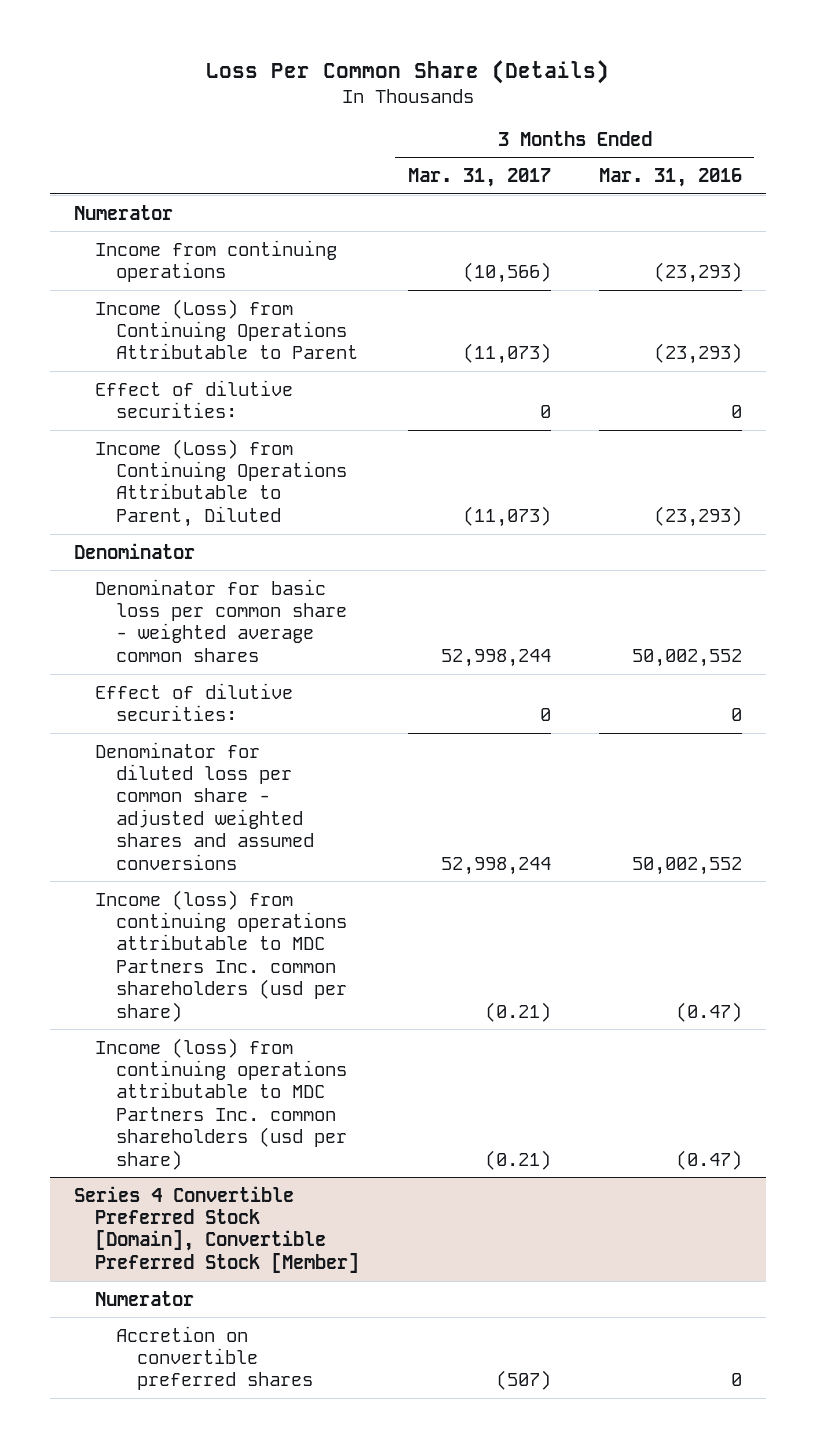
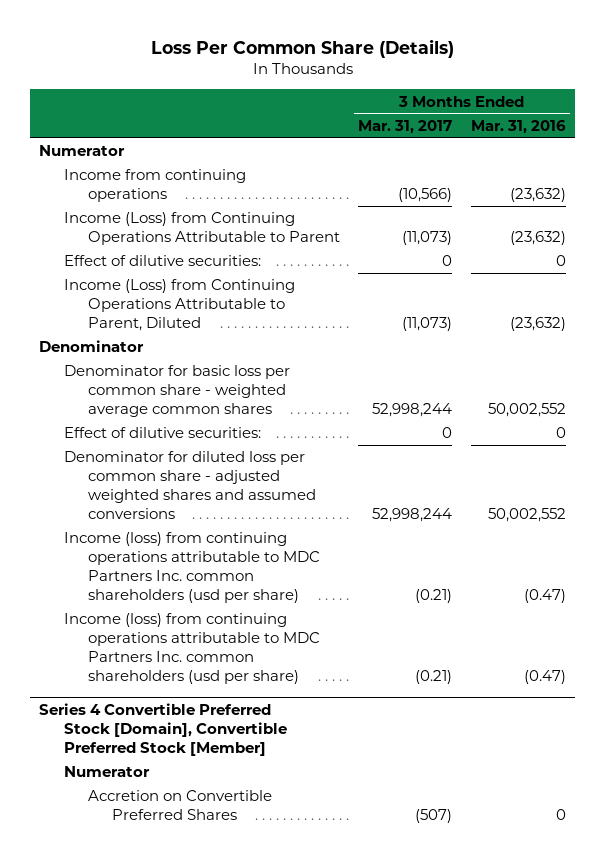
[654,261,743,283] (23,293) -> [509,188,566,203] (23,632)
[654,343,743,365] (23,293) -> [509,231,566,246] (23,632)
[654,505,743,527] (23,293) -> [509,317,566,332] (23,632)
[116,1325,314,1391] Accretion on convertible preferred shares -> [87,790,272,821] Accretion on Convertible Preferred Shares

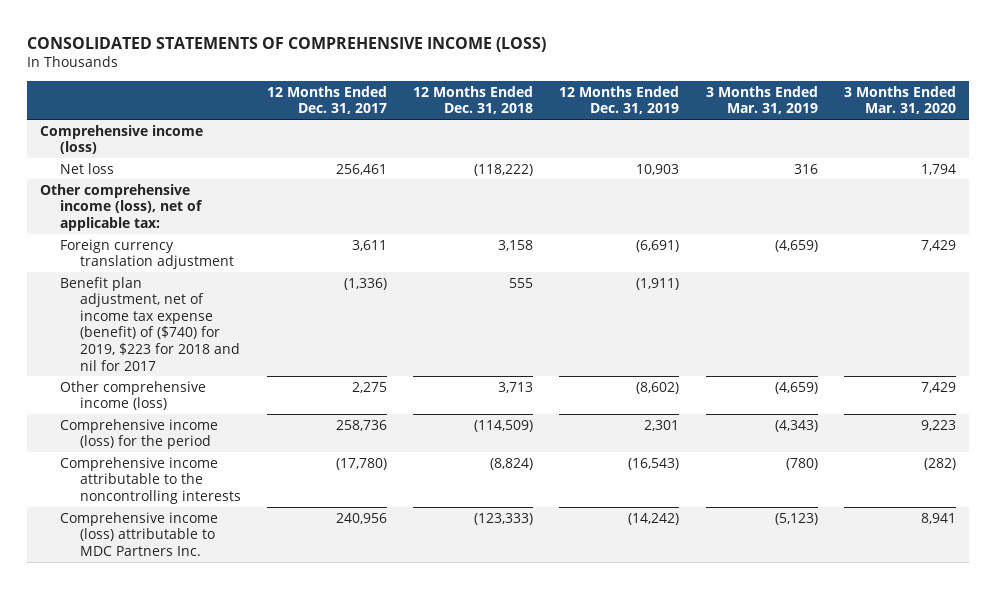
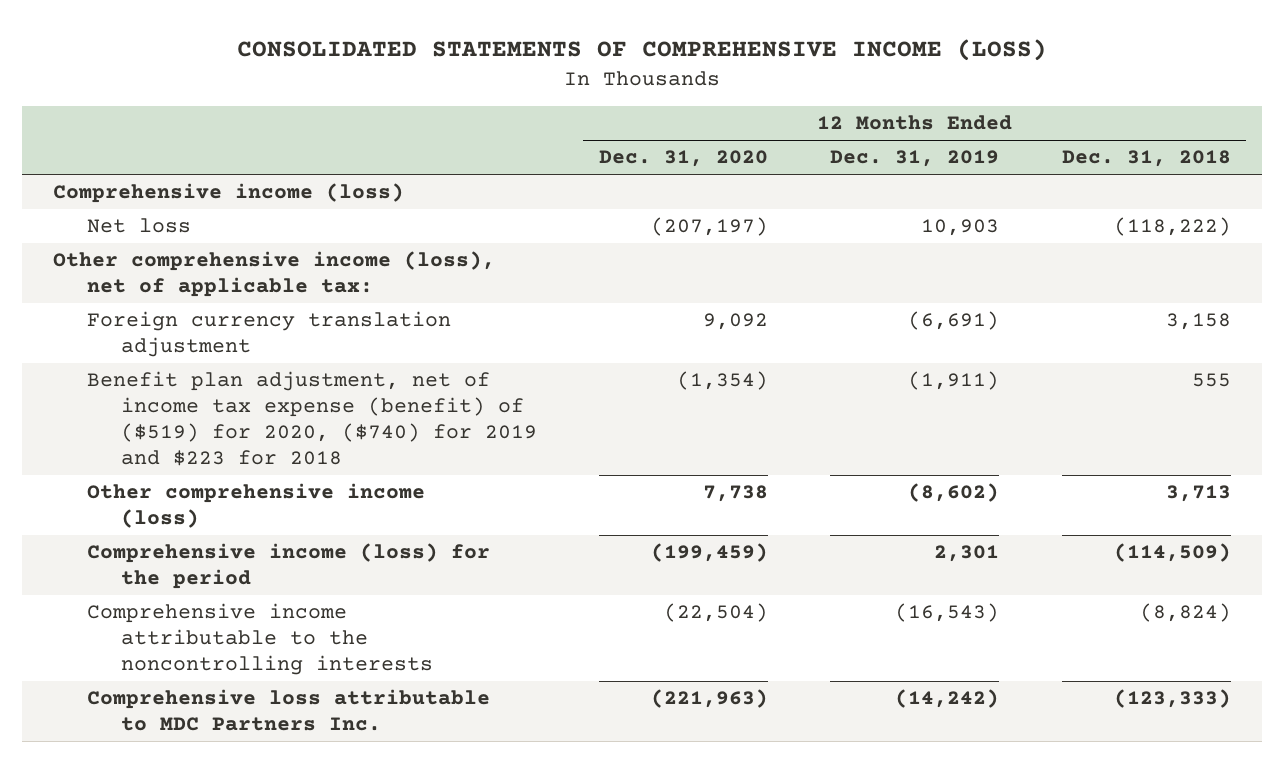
[267,85,388,115] 12 Months Ended Dec. 31, 2017 -> none
[705,85,818,115] 3 Months Ended Mar. 31, 2019 -> none
[843,85,956,115] 3 Months Ended Mar. 31, 2020 -> none
none -> [599,150,769,168] Dec. 31, 2020
[60,276,241,371] Benefit plan adjustment, net of income tax expense (benefit) of ($740) for 2019, $223 for 2018 and nil for 2017 -> [87,371,537,467] Benefit plan adjustment, net of income tax expense (benefit) of ($519) for 2020, ($740) for 2019 and $223 for 2018
[60,511,219,556] Comprehensive income (loss) attributable to MDC Partners Inc. -> [87,689,491,732] Comprehensive loss attributable to MDC Partners Inc.

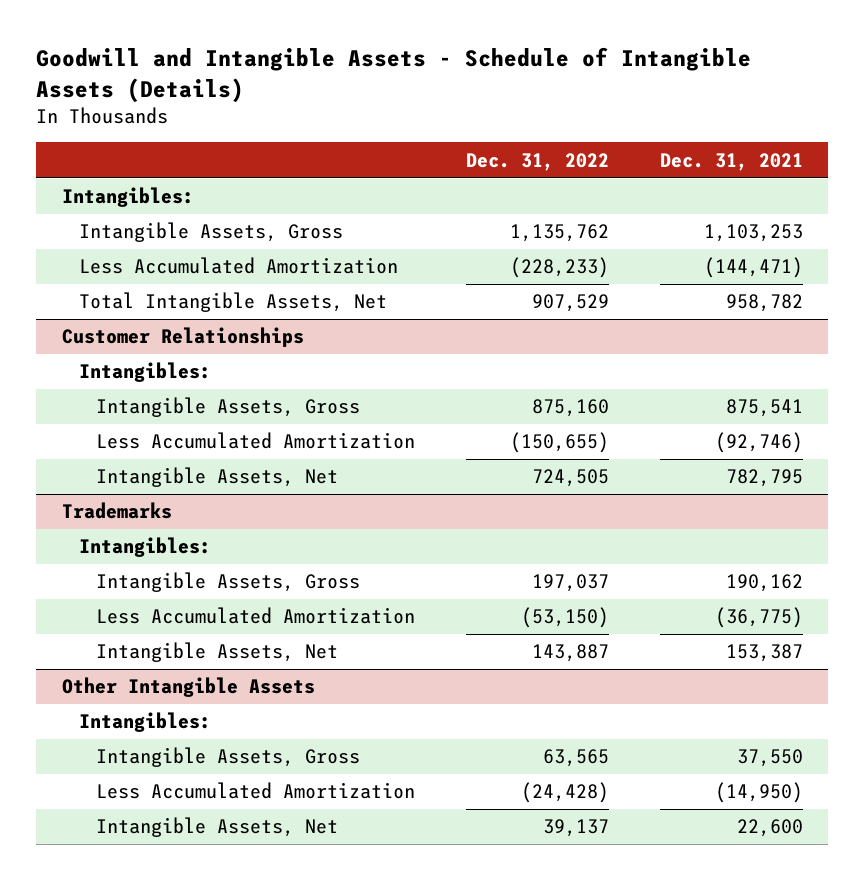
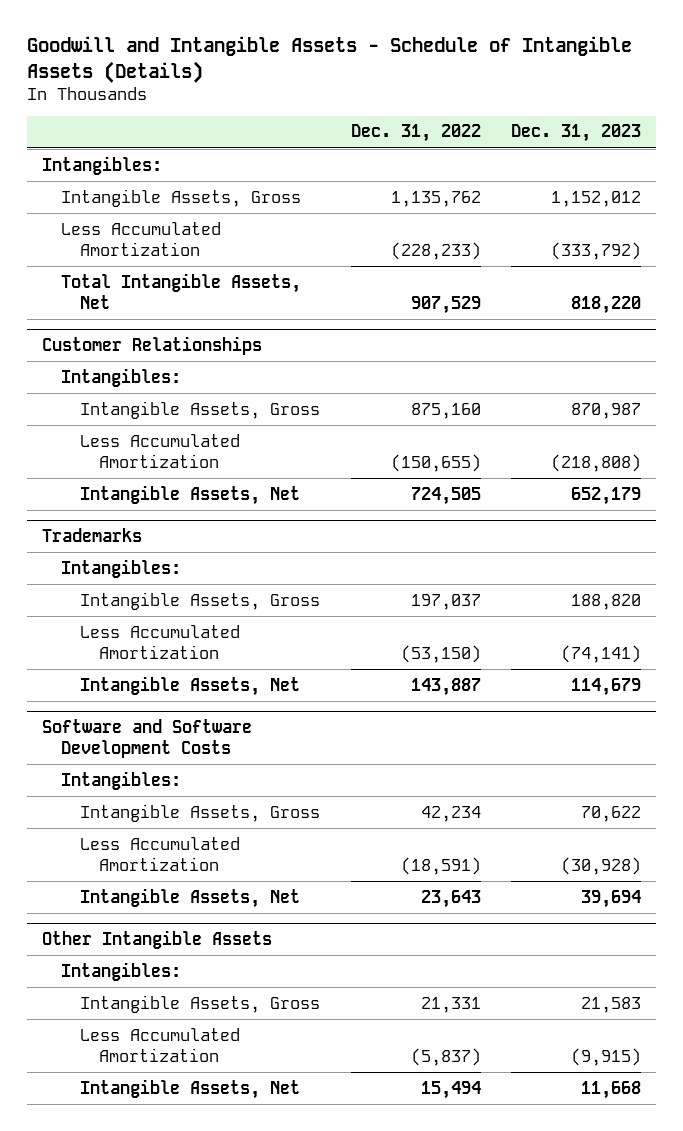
[659,152,803,171] Dec. 31, 2021 -> none
none -> [510,124,641,143] Dec. 31, 2023
none -> [42,719,253,759] Software and Software Development Costs
none -> [61,770,182,790] Intangibles:
none -> [80,803,321,822] Intangible Assets, Gross
none -> [80,836,241,871] Less Accumulated Amortization
none -> [80,887,301,908] Intangible Assets, Net
[542,749,609,768] 63,565 -> [420,996,481,1013] 21,331
[520,782,609,804] (24,428) -> [410,1047,481,1066] (5,837)
[542,819,609,838] 39,137 -> [420,1080,481,1099] 15,494

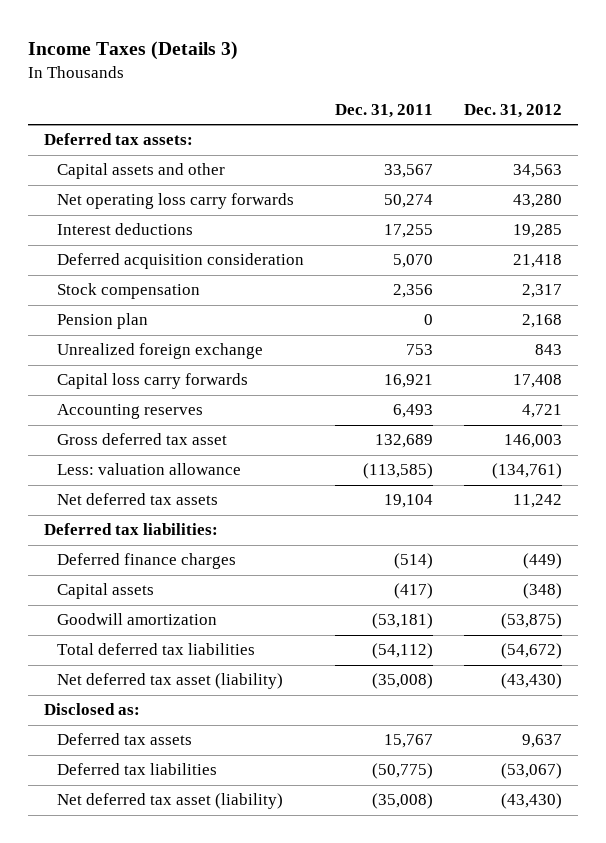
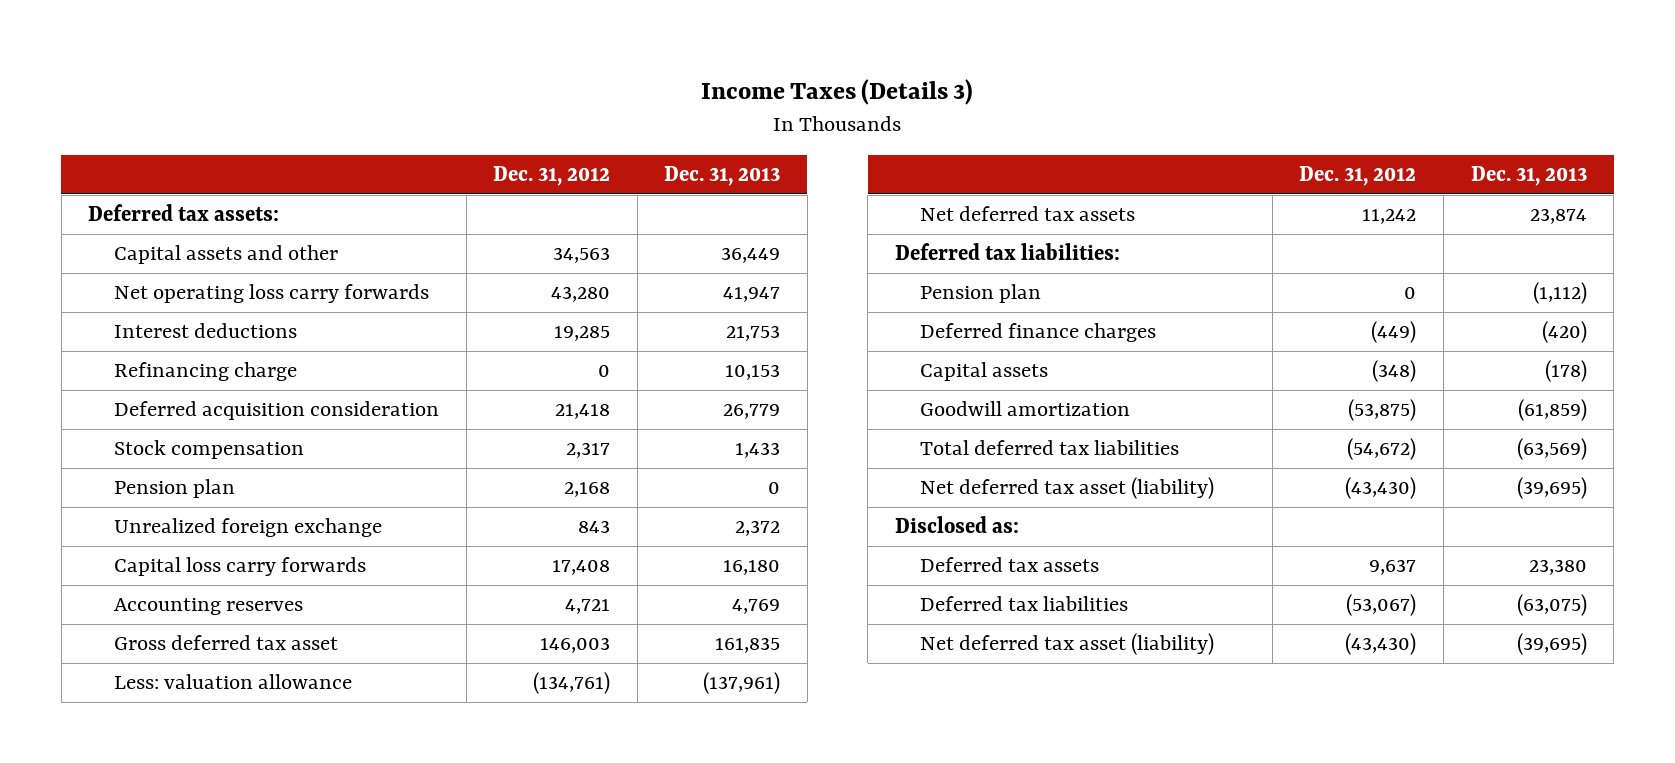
[334,103,433,118] Dec. 31, 2011 -> none
none -> [664,166,781,187] Dec. 31, 2013
none -> [114,362,298,382] Refinancing charge
none -> [920,284,1042,304] Pension plan

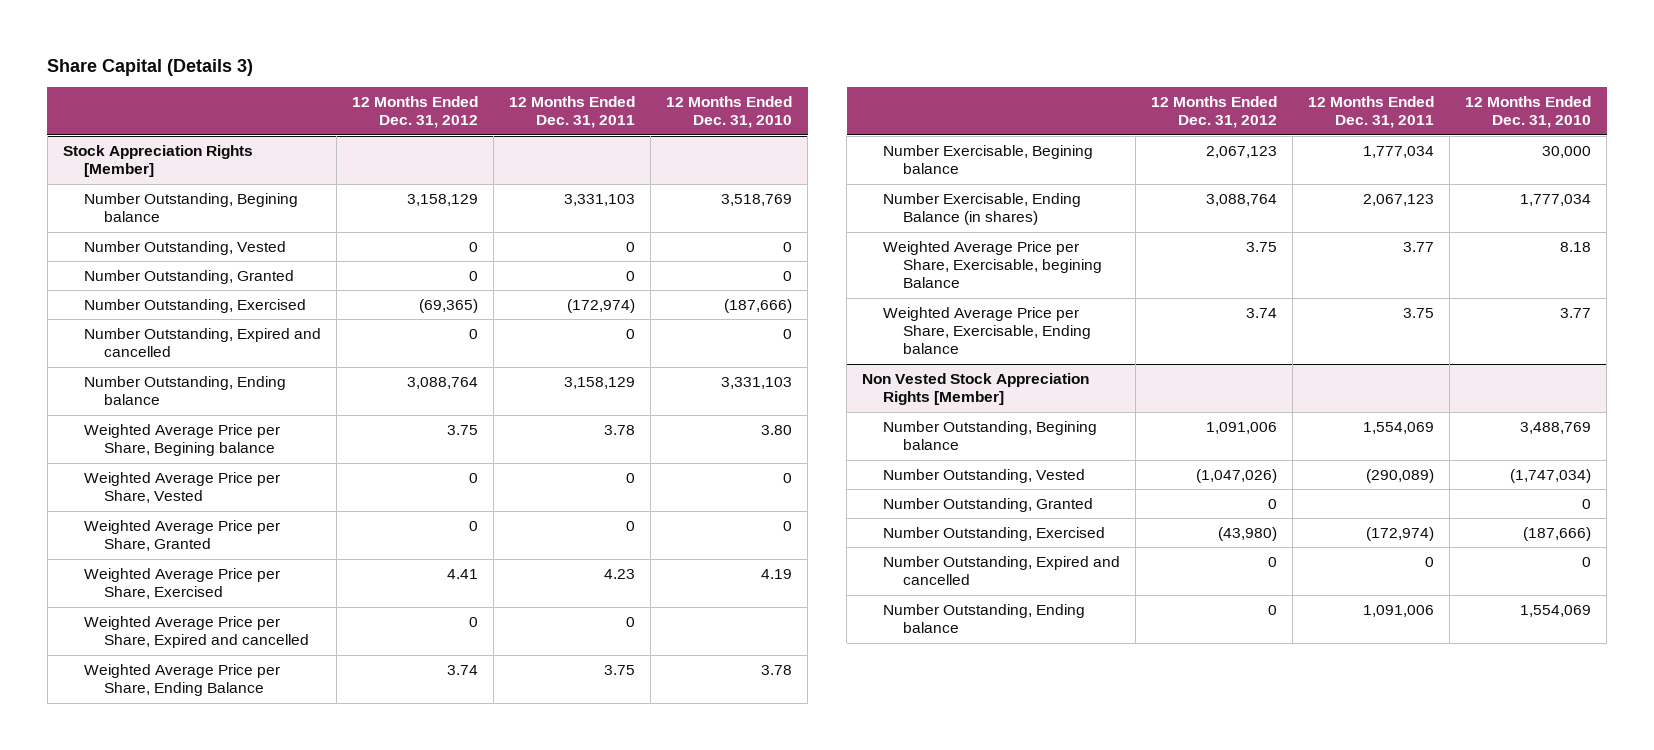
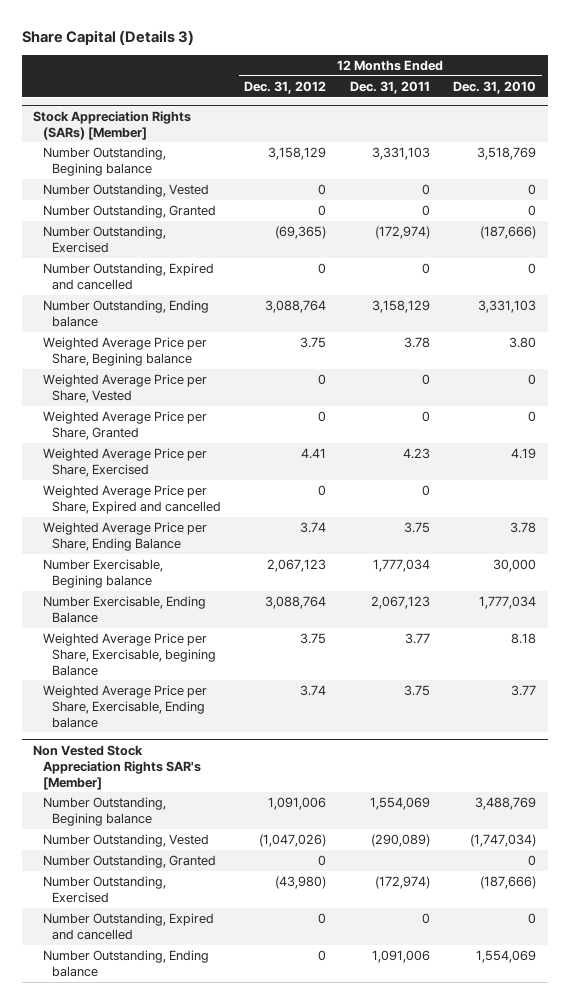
[63,145,254,178] Stock Appreciation Rights [Member] -> [33,110,192,140] Stock Appreciation Rights (SARs) [Member]
[882,193,1081,226] Number Exercisable, Ending Balance (in shares) -> [42,596,206,623] Number Exercisable, Ending Balance
[862,373,1090,406] Non Vested Stock Appreciation Rights [Member] -> [33,744,201,790] Non Vested Stock Appreciation Rights SAR's [Member]

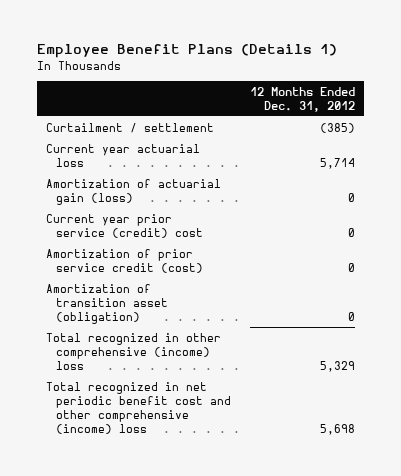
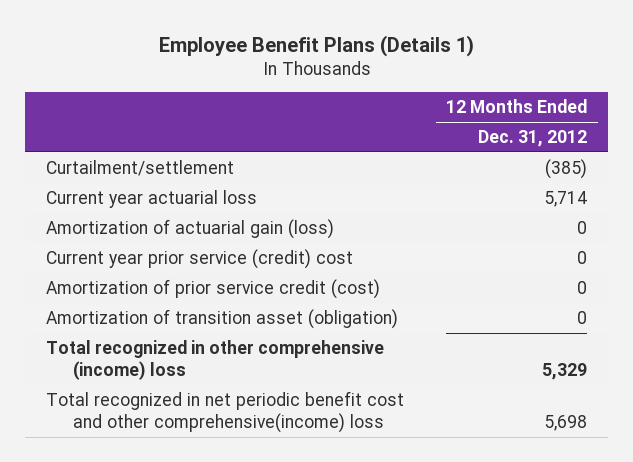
[46,122,215,133] Curtailment / settlement -> [45,160,234,177] Curtailment/settlement
[46,381,232,434] Total recognized in net periodic benefit cost and other comprehensive (income) loss -> [45,391,404,433] Total recognized in net periodic benefit cost and other comprehensive(income) loss

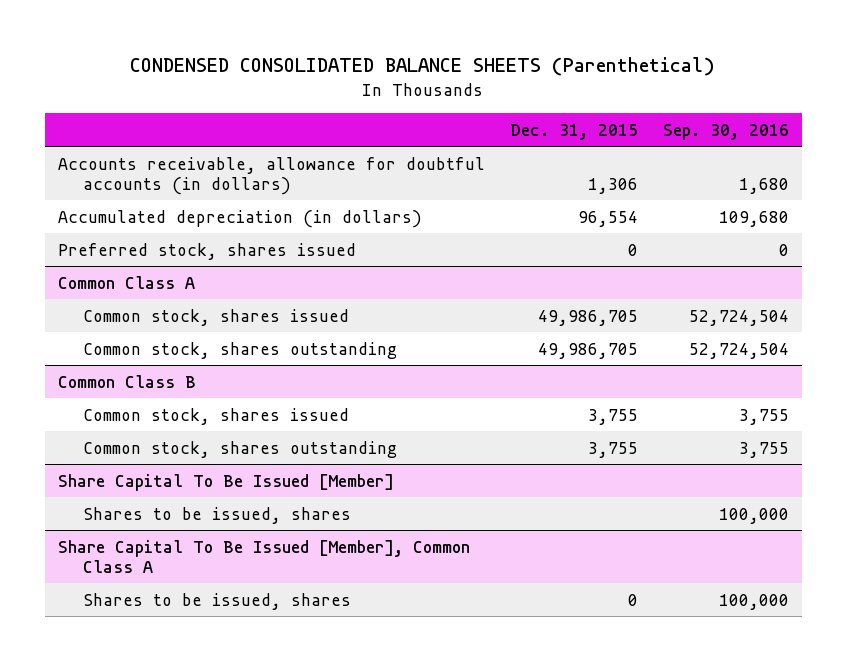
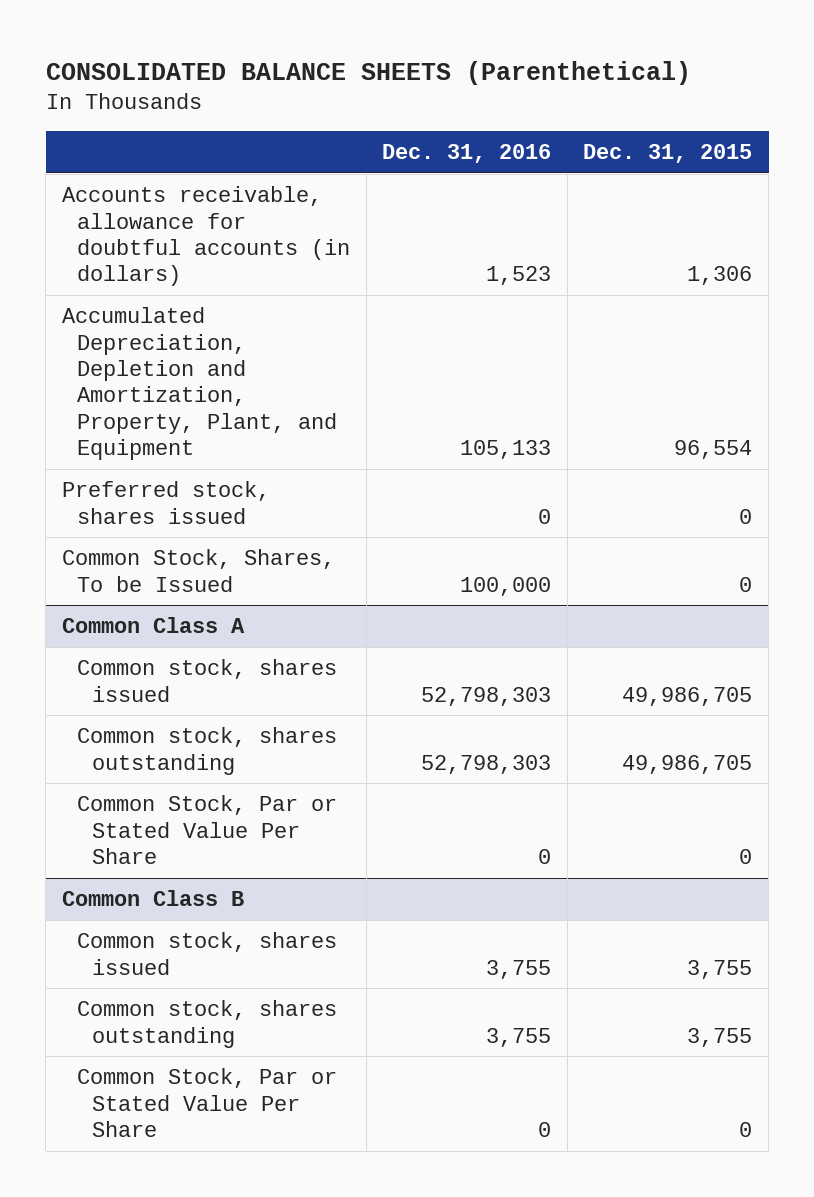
[130,57,716,77] CONDENSED CONSOLIDATED BALANCE SHEETS (Parenthetical) -> [45,60,691,85] CONSOLIDATED BALANCE SHEETS (Parenthetical)
[663,123,790,140] Sep. 30, 2016 -> none
none -> [382,144,552,164] Dec. 31, 2016
[57,209,422,228] Accumulated depreciation (in dollars) -> [61,307,338,461] Accumulated Depreciation, Depletion and Amortization, Property, Plant, and Equipment
none -> [61,549,335,592] Common Stock, Shares, To be Issued
none -> [77,795,338,865] Common Stock, Par or Stated Value Per Share
[57,473,394,491] Share Capital To Be Issued [Member] -> none
[83,506,352,524] Shares to be issued, shares -> none
[57,539,470,573] Share Capital To Be Issued [Member], Common Class A -> none
[83,592,352,610] Shares to be issued, shares -> none
none -> [77,1068,338,1138] Common Stock, Par or Stated Value Per Share

